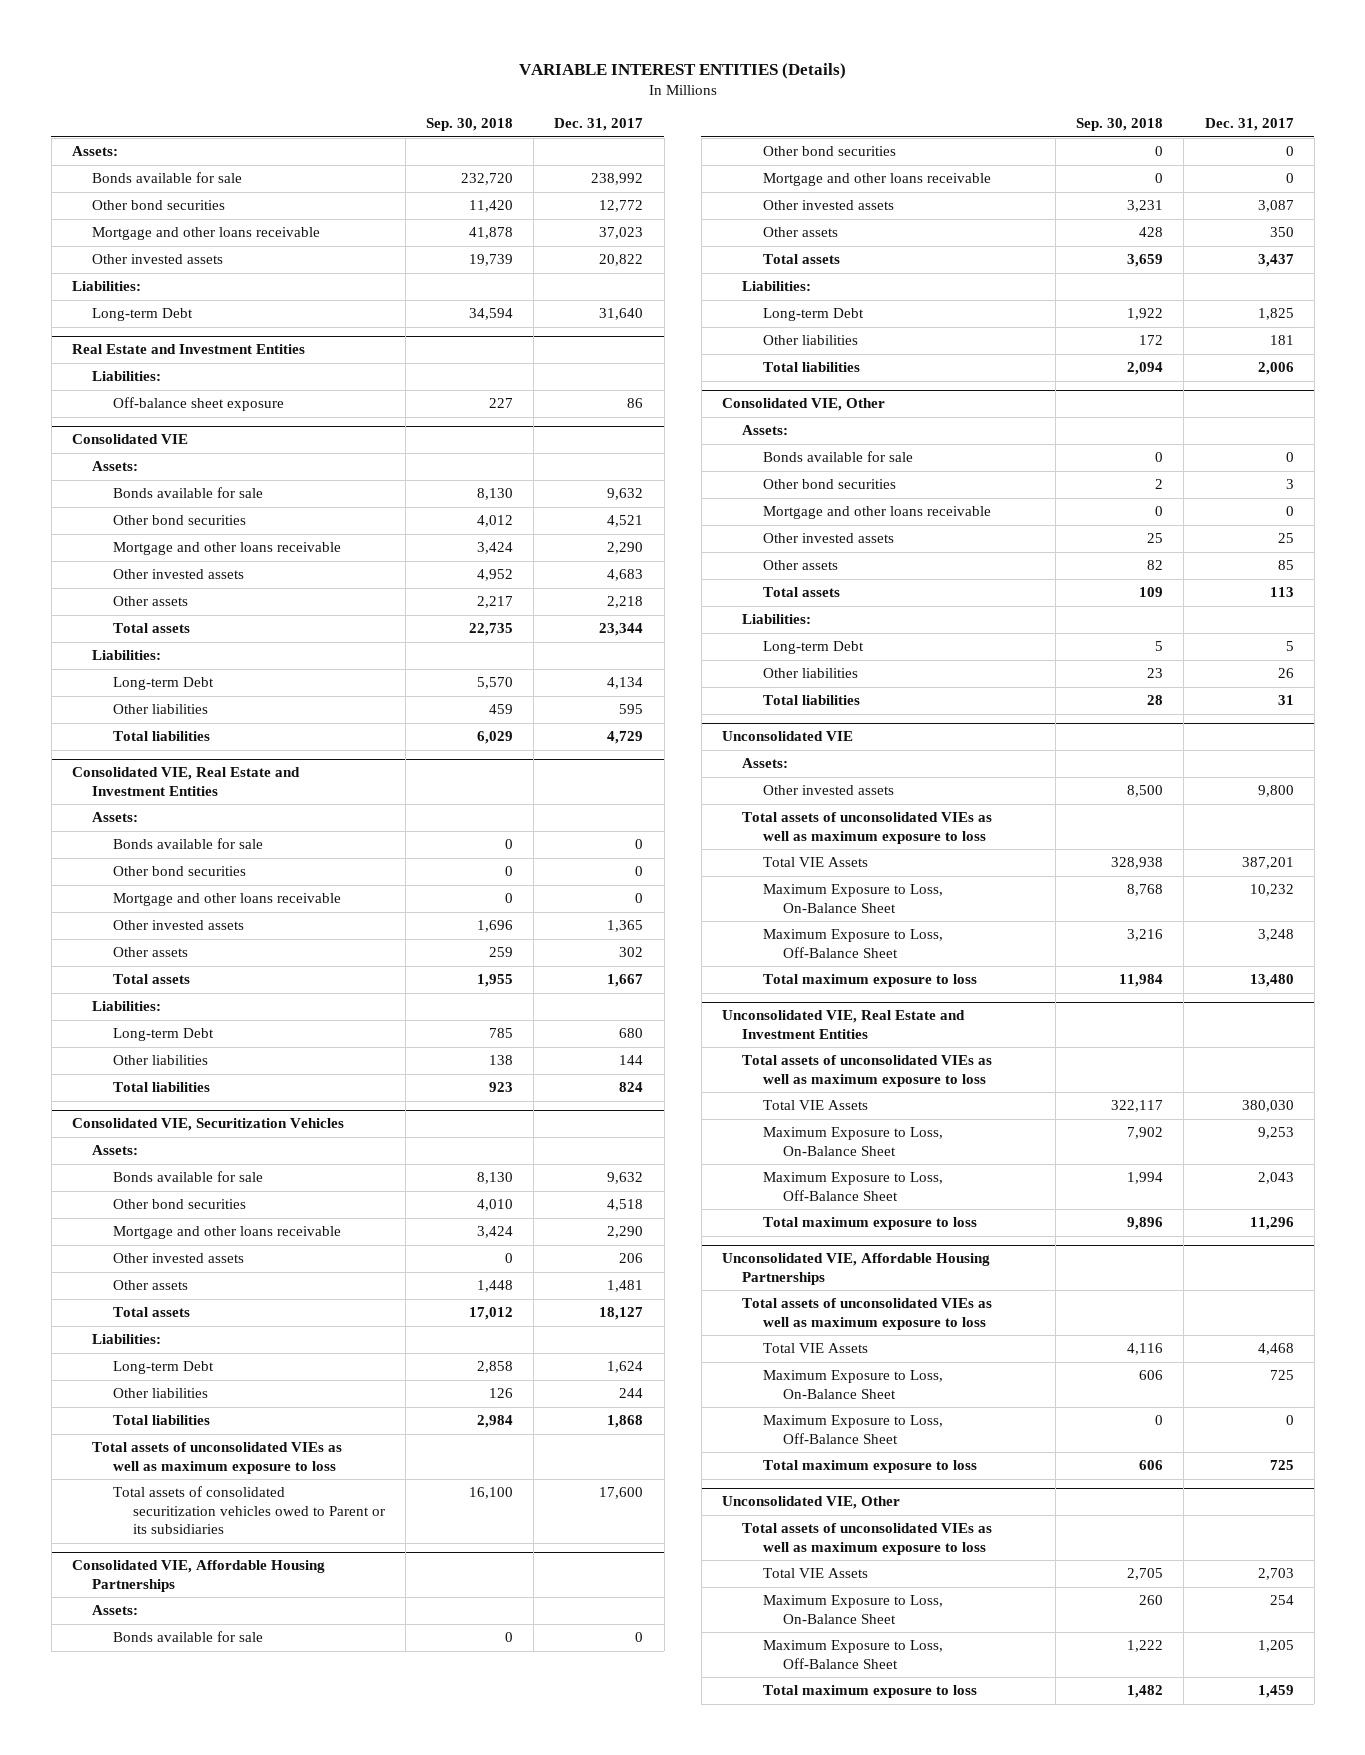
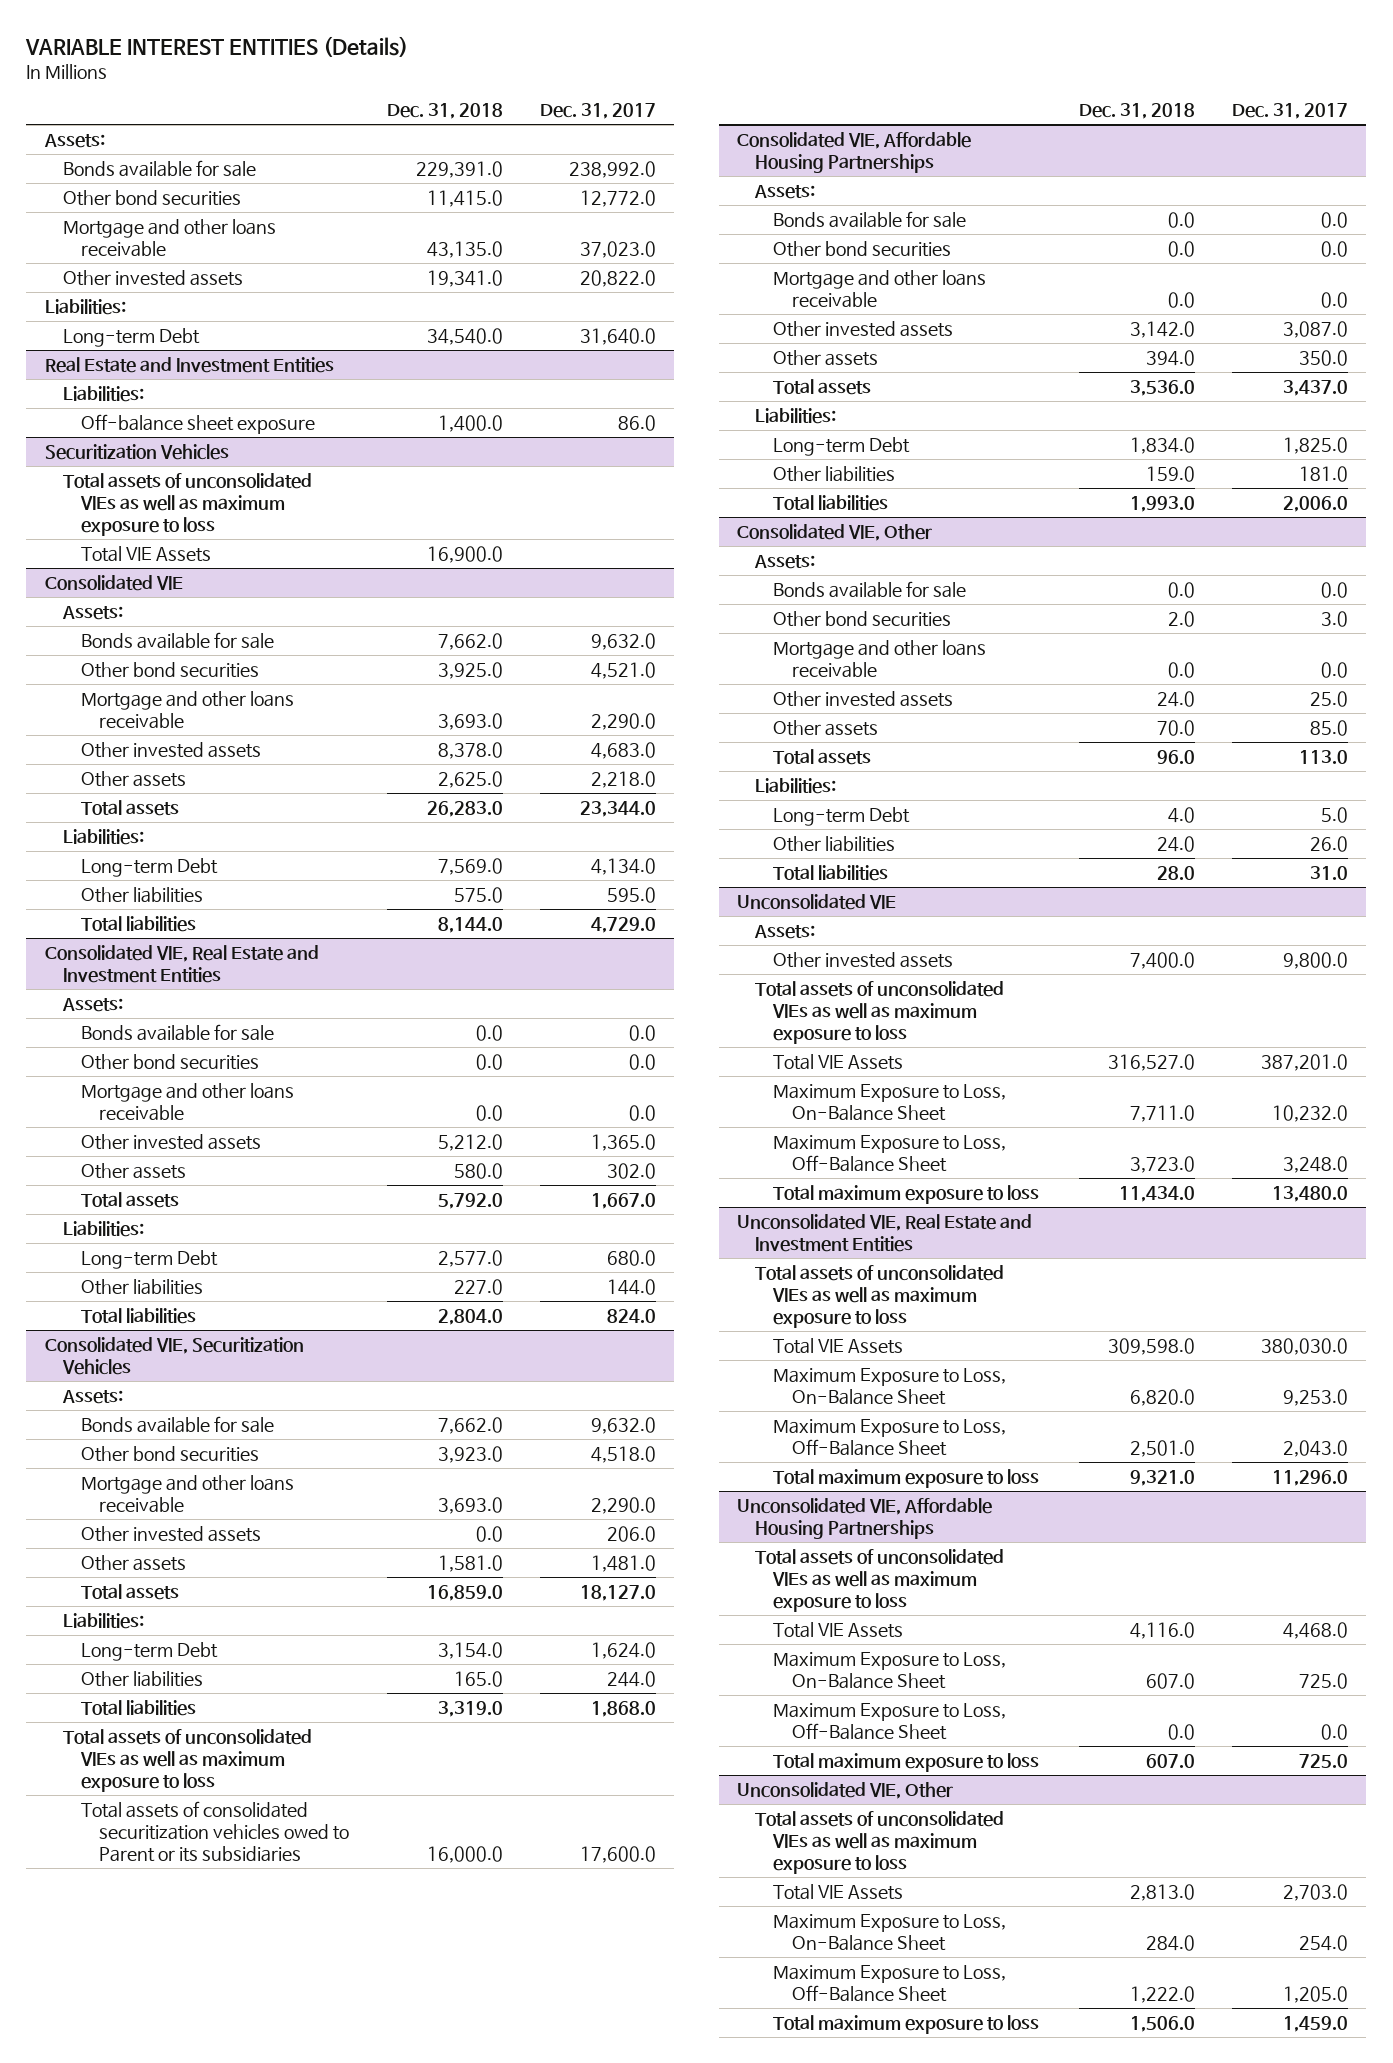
[426,118,514,132] Sep. 30, 2018 -> none
none -> [386,103,503,120] Dec. 31, 2018
[591,173,644,186] 238,992 -> [568,160,656,178] 238,992.0
[599,200,644,213] 12,772 -> [579,189,656,207] 12,772.0
[599,227,644,240] 37,023 -> [579,240,656,258] 37,023.0
[599,254,644,267] 20,822 -> [579,269,656,287] 20,822.0
[599,308,644,321] 31,640 -> [579,327,656,345] 31,640.0
[627,398,644,409] 86 -> [617,414,656,431] 86.0
none -> [44,443,229,460] Securitization Vehicles
none -> [63,472,313,537] Total assets of unconsolidated VIEs as well as maximum exposure to loss
none -> [81,545,212,562] Total VIE Assets
[607,488,644,501] 9,632 -> [590,632,656,650] 9,632.0
[607,515,644,528] 4,521 -> [590,661,656,679] 4,521.0
[607,542,644,555] 2,290 -> [590,712,656,730] 2,290.0
[607,569,644,582] 4,683 -> [590,741,656,759] 4,683.0
[607,596,644,609] 2,218 -> [590,770,656,788] 2,218.0
[599,623,644,637] 23,344 -> [579,800,656,817] 23,344.0
[607,677,644,690] 4,134 -> [590,857,656,875] 4,134.0
[619,704,644,715] 595 -> [606,886,656,903] 595.0
[607,731,644,745] 4,729 -> [590,916,656,933] 4,729.0
[635,839,644,850] 0 -> [628,1024,656,1041] 0.0
[635,866,644,877] 0 -> [628,1053,656,1070] 0.0
[635,893,644,904] 0 -> [628,1104,656,1121] 0.0
[607,920,644,933] 1,365 -> [590,1133,656,1151] 1,365.0
[619,947,644,958] 302 -> [606,1162,656,1179] 302.0
[607,974,644,988] 1,667 -> [590,1192,656,1209] 1,667.0
[619,1028,644,1039] 680 -> [606,1249,656,1266] 680.0
[619,1055,644,1066] 144 -> [606,1278,656,1295] 144.0
[619,1082,644,1093] 824 -> [606,1308,656,1323] 824.0
[607,1172,644,1185] 9,632 -> [590,1416,656,1434] 9,632.0
[607,1199,644,1212] 4,518 -> [590,1445,656,1463] 4,518.0
[607,1226,644,1239] 2,290 -> [590,1496,656,1514] 2,290.0
[619,1253,644,1264] 206 -> [606,1525,656,1542] 206.0
[607,1280,644,1293] 1,481 -> [590,1554,656,1572] 1,481.0
[599,1307,644,1321] 18,127 -> [579,1584,656,1601] 18,127.0
[607,1361,644,1374] 1,624 -> [590,1641,656,1659] 1,624.0
[619,1388,644,1399] 244 -> [606,1670,656,1687] 244.0
[607,1415,644,1429] 1,868 -> [590,1700,656,1717] 1,868.0
[599,1487,644,1500] 17,600 -> [579,1846,656,1864] 17,600.0
[635,1632,644,1643] 0 -> [1320,211,1348,228] 0.0
[1285,146,1294,157] 0 -> [1320,240,1348,257] 0.0
[1285,173,1294,184] 0 -> [1320,291,1348,308] 0.0
[1257,200,1294,213] 3,087 -> [1282,320,1348,338] 3,087.0
[1269,227,1294,238] 350 -> [1298,349,1348,366] 350.0
[1257,254,1294,268] 3,437 -> [1282,379,1348,396] 3,437.0
[1257,308,1294,321] 1,825 -> [1282,436,1348,454] 1,825.0
[1269,335,1294,346] 181 -> [1298,465,1348,482] 181.0
[1257,362,1294,376] 2,006 -> [1282,495,1348,512] 2,006.0
[1285,452,1294,463] 0 -> [1320,581,1348,598] 0.0
[1285,479,1294,490] 3 -> [1320,610,1348,627] 3.0
[1285,506,1294,517] 0 -> [1320,661,1348,678] 0.0
[1277,533,1294,544] 25 -> [1309,690,1348,707] 25.0
[1277,560,1294,571] 85 -> [1309,719,1348,736] 85.0
[1269,587,1294,598] 113 -> [1298,749,1348,764] 113.0
[1285,641,1294,652] 5 -> [1320,806,1348,823] 5.0
[1277,668,1294,679] 26 -> [1309,835,1348,852] 26.0
[1277,695,1294,706] 31 -> [1309,865,1348,880] 31.0
[1257,785,1294,798] 9,800 -> [1282,951,1348,969] 9,800.0
[1241,857,1294,870] 387,201 -> [1260,1053,1348,1071] 387,201.0
[1249,884,1294,897] 10,232 -> [1271,1104,1348,1122] 10,232.0
[1257,929,1294,942] 3,248 -> [1282,1155,1348,1173] 3,248.0
[1249,974,1294,988] 13,480 -> [1271,1185,1348,1202] 13,480.0
[1241,1100,1294,1113] 380,030 -> [1260,1337,1348,1355] 380,030.0
[1257,1127,1294,1140] 9,253 -> [1282,1388,1348,1406] 9,253.0
[1257,1172,1294,1185] 2,043 -> [1282,1439,1348,1457] 2,043.0
[1249,1217,1294,1231] 11,296 -> [1271,1469,1348,1486] 11,296.0
[1257,1343,1294,1356] 4,468 -> [1282,1621,1348,1639] 4,468.0
[1269,1370,1294,1381] 725 -> [1298,1672,1348,1689] 725.0
[1285,1415,1294,1426] 0 -> [1320,1723,1348,1740] 0.0
[1269,1460,1294,1471] 725 -> [1298,1753,1348,1768] 725.0
[1257,1568,1294,1581] 2,703 -> [1282,1883,1348,1901] 2,703.0
[1269,1595,1294,1606] 254 -> [1298,1934,1348,1951] 254.0
[1257,1640,1294,1653] 1,205 -> [1282,1985,1348,2003] 1,205.0
[1257,1685,1294,1699] 1,459 -> [1282,2015,1348,2032] 1,459.0

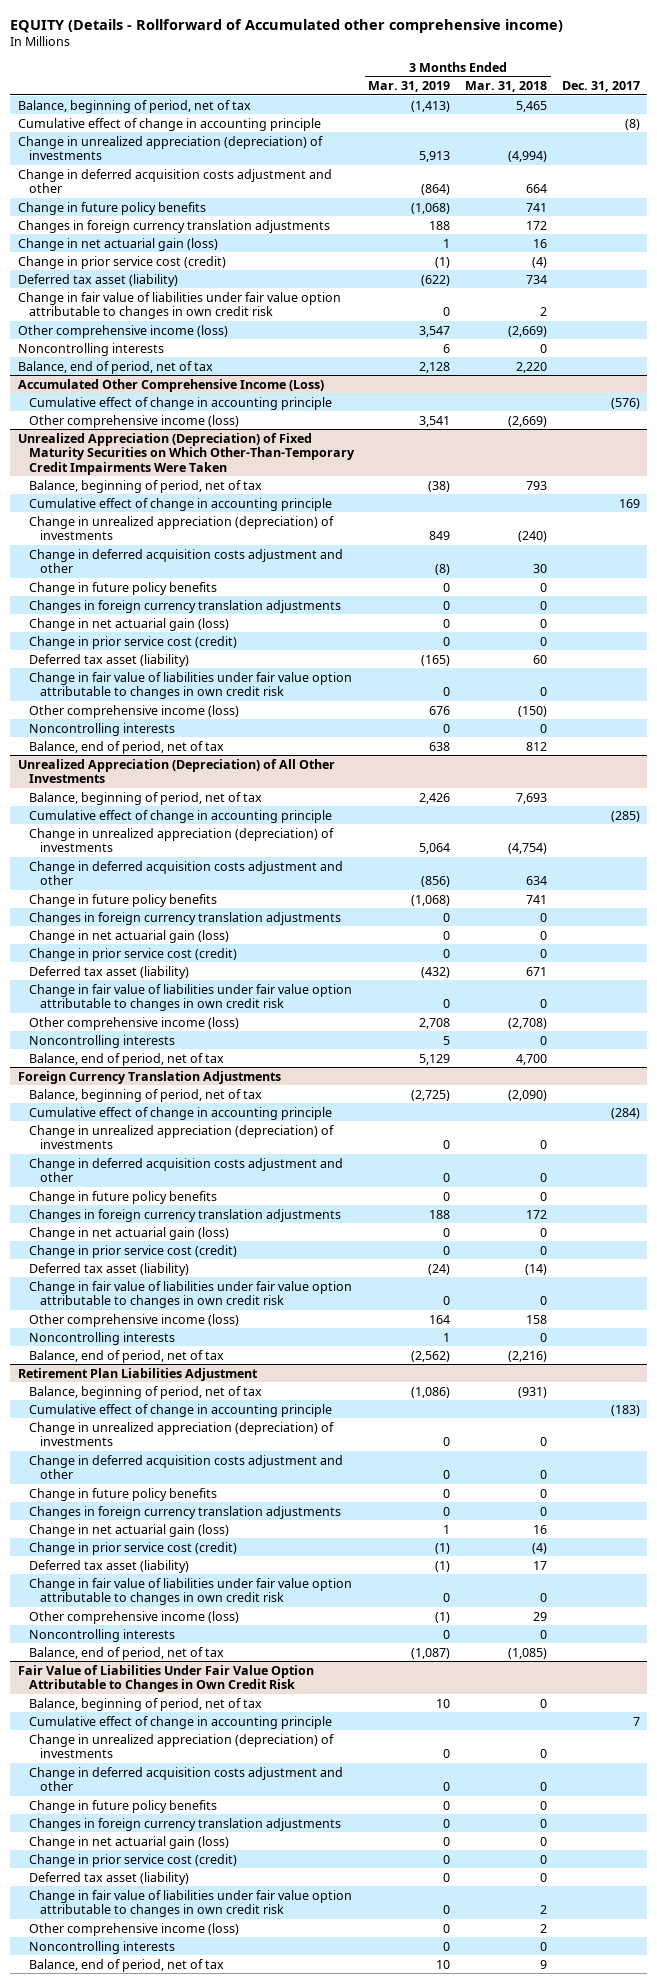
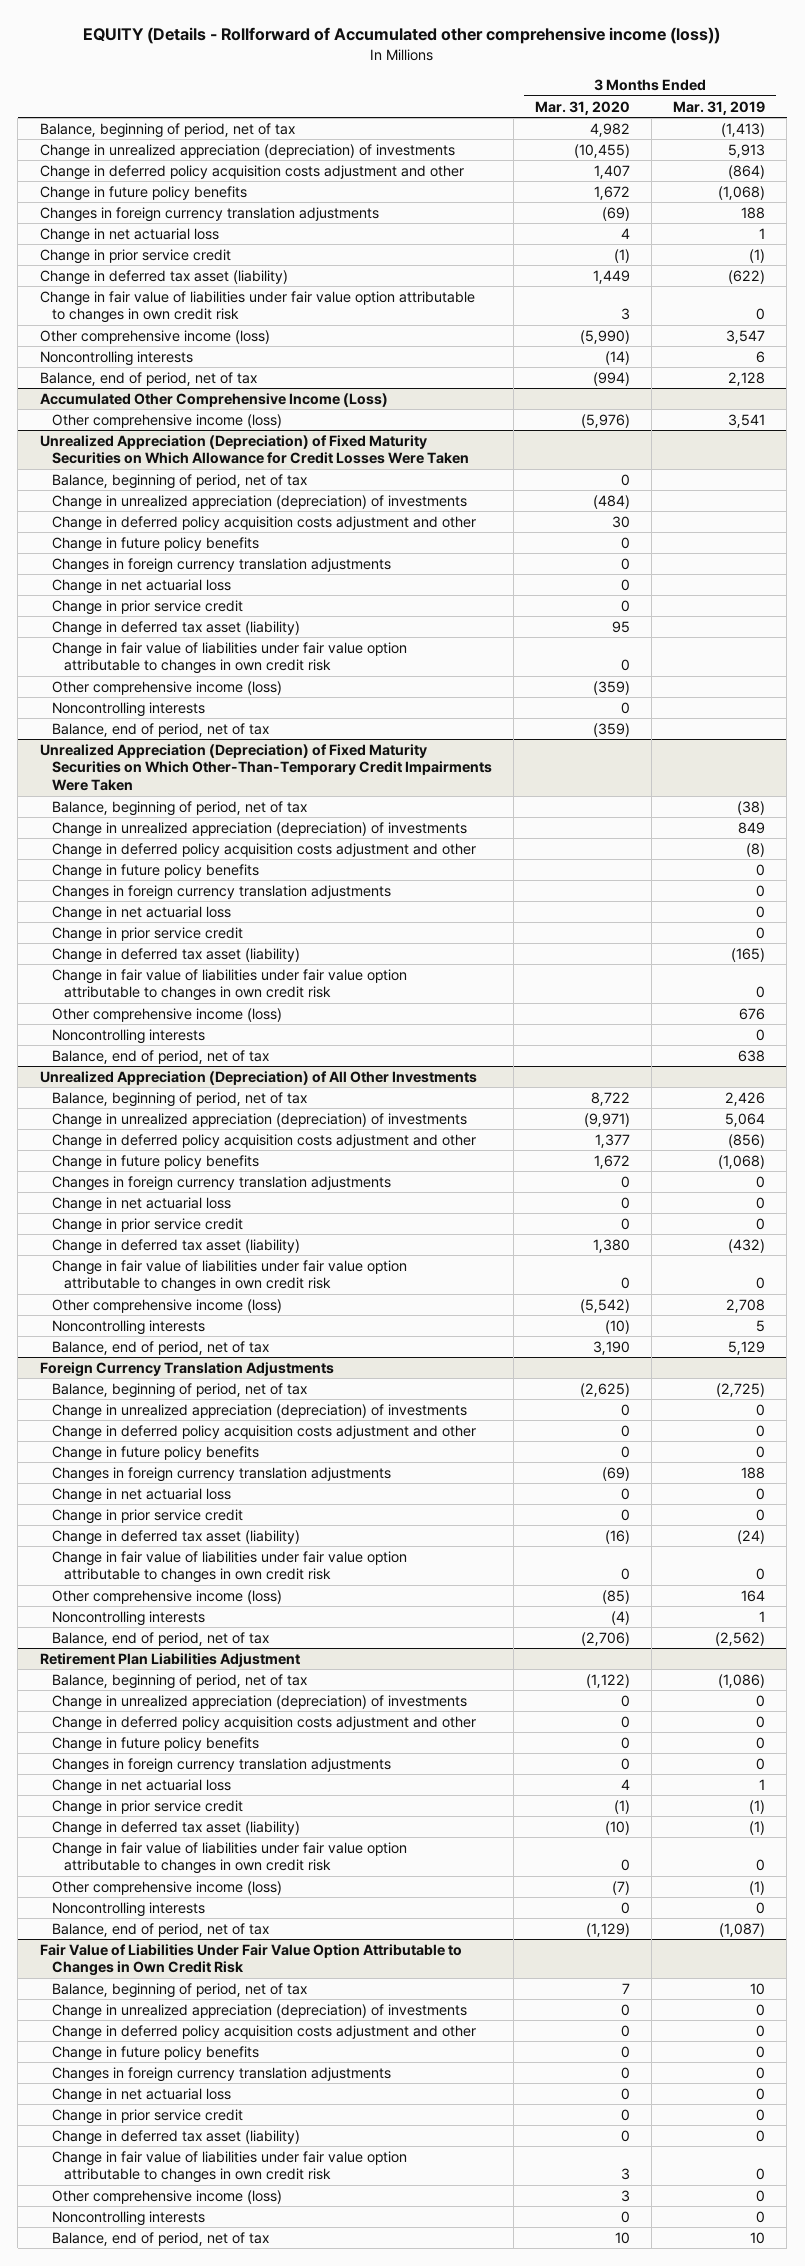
[10,18,564,33] EQUITY (Details - Rollforward of Accumulated other comprehensive income) -> [83,27,721,45] EQUITY (Details - Rollforward of Accumulated other comprehensive income (loss))
[465,81,548,93] Mar. 31, 2018 -> none
[561,81,640,93] Dec. 31, 2017 -> none
none -> [534,100,630,115] Mar. 31, 2020
[17,117,321,131] Cumulative effect of change in accounting principle -> none
[17,168,332,194] Change in deferred acquisition costs adjustment and other -> [39,164,464,180] Change in deferred policy acquisition costs adjustment and other
[17,237,218,251] Change in net actuarial gain (loss) -> [39,227,219,243] Change in net actuarial loss
[17,255,226,269] Change in prior service cost (credit) -> [39,248,231,264] Change in prior service credit
[17,273,178,287] Deferred tax asset (liability) -> [39,269,288,285] Change in deferred tax asset (liability)
[28,396,332,410] Cumulative effect of change in accounting principle -> none
none -> [39,434,469,465] Unrealized Appreciation (Depreciation) of Fixed Maturity Securities on Which Allowance for Credit Losses Were Taken
none -> [51,473,307,489] Balance, beginning of period, net of tax
none -> [51,494,467,510] Change in unrealized appreciation (depreciation) of investments
none -> [51,515,476,531] Change in deferred policy acquisition costs adjustment and other
none -> [51,536,259,552] Change in future policy benefits
none -> [51,557,391,573] Changes in foreign currency translation adjustments
none -> [51,578,231,594] Change in net actuarial loss
none -> [51,599,243,615] Change in prior service credit
none -> [51,620,300,636] Change in deferred tax asset (liability)
none -> [51,641,407,675] Change in fair value of liabilities under fair value option attributable to changes in own credit risk
none -> [51,680,282,695] Other comprehensive income (loss)
none -> [51,701,205,717] Noncontrolling interests
none -> [51,722,269,737] Balance, end of period, net of tax
[28,497,332,511] Cumulative effect of change in accounting principle -> none
[28,548,343,574] Change in deferred acquisition costs adjustment and other -> [51,842,476,858] Change in deferred policy acquisition costs adjustment and other
[28,617,229,631] Change in net actuarial gain (loss) -> [51,905,231,921] Change in net actuarial loss
[28,635,237,649] Change in prior service cost (credit) -> [51,926,243,942] Change in prior service credit
[28,653,189,667] Deferred tax asset (liability) -> [51,947,300,963] Change in deferred tax asset (liability)
[28,809,332,823] Cumulative effect of change in accounting principle -> none
[28,860,343,886] Change in deferred acquisition costs adjustment and other -> [51,1133,476,1149] Change in deferred policy acquisition costs adjustment and other
[28,929,229,943] Change in net actuarial gain (loss) -> [51,1196,231,1212] Change in net actuarial loss
[28,947,237,961] Change in prior service cost (credit) -> [51,1217,243,1233] Change in prior service credit
[28,965,189,979] Deferred tax asset (liability) -> [51,1238,300,1254] Change in deferred tax asset (liability)
[28,1106,332,1120] Cumulative effect of change in accounting principle -> none
[28,1157,343,1183] Change in deferred acquisition costs adjustment and other -> [51,1424,476,1440] Change in deferred policy acquisition costs adjustment and other
[28,1226,229,1240] Change in net actuarial gain (loss) -> [51,1487,231,1503] Change in net actuarial loss
[28,1244,237,1258] Change in prior service cost (credit) -> [51,1508,243,1524] Change in prior service credit
[28,1262,189,1276] Deferred tax asset (liability) -> [51,1529,300,1545] Change in deferred tax asset (liability)
[28,1403,332,1417] Cumulative effect of change in accounting principle -> none
[28,1454,343,1480] Change in deferred acquisition costs adjustment and other -> [51,1715,476,1731] Change in deferred policy acquisition costs adjustment and other
[28,1523,229,1537] Change in net actuarial gain (loss) -> [51,1778,231,1794] Change in net actuarial loss
[28,1541,237,1555] Change in prior service cost (credit) -> [51,1799,243,1815] Change in prior service credit
[28,1559,189,1573] Deferred tax asset (liability) -> [51,1820,300,1836] Change in deferred tax asset (liability)
[28,1715,332,1729] Cumulative effect of change in accounting principle -> none
[28,1766,343,1792] Change in deferred acquisition costs adjustment and other -> [51,2024,476,2040] Change in deferred policy acquisition costs adjustment and other
[28,1835,229,1849] Change in net actuarial gain (loss) -> [51,2087,231,2103] Change in net actuarial loss
[28,1853,237,1867] Change in prior service cost (credit) -> [51,2108,243,2124] Change in prior service credit
[28,1871,189,1885] Deferred tax asset (liability) -> [51,2129,300,2145] Change in deferred tax asset (liability)

